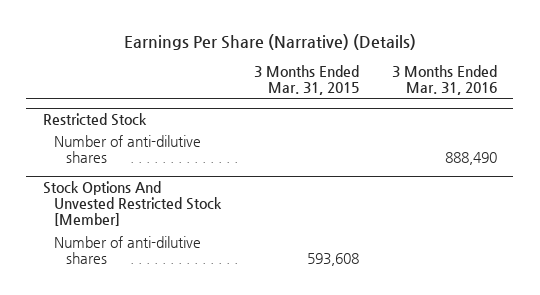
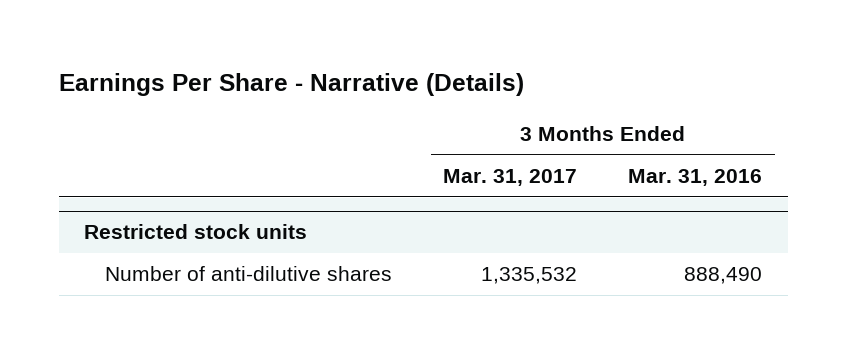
[123,33,416,50] Earnings Per Share (Narrative) (Details) -> [58,73,524,97] Earnings Per Share - Narrative (Details)
[254,64,360,96] 3 Months Ended Mar. 31, 2015 -> none
none -> [443,169,578,187] Mar. 31, 2017
[42,112,147,126] Restricted Stock -> [84,224,308,240] Restricted stock units
[42,180,223,227] Stock Options And Unvested Restricted Stock [Member] -> none
[54,235,202,265] Number of anti-dilutive shares -> none

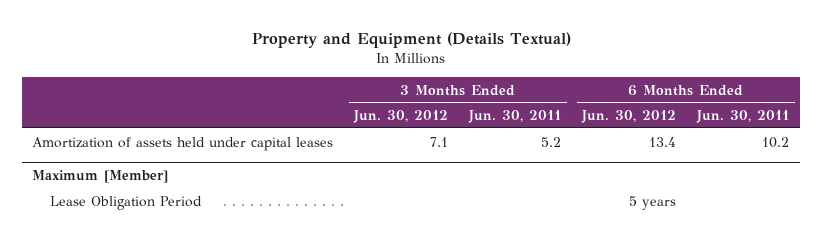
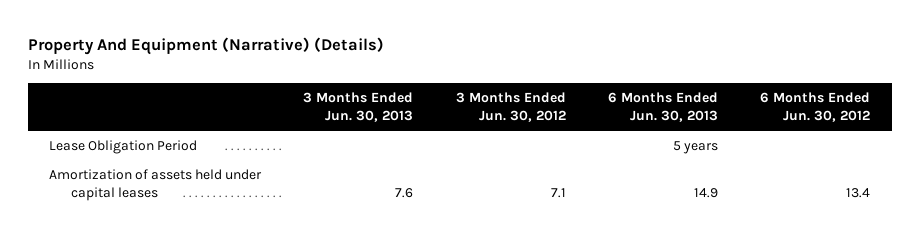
[251,31,571,48] Property and Equipment (Details Textual) -> [27,36,384,55] Property And Equipment (Narrative) (Details)
[468,110,562,124] Jun. 30, 2011 -> none
[696,110,790,124] Jun. 30, 2011 -> none
none -> [303,91,414,123] 3 Months Ended Jun. 30, 2013
none -> [607,91,718,123] 6 Months Ended Jun. 30, 2013
none -> [48,140,197,155] Lease Obligation Period
[32,170,169,184] Maximum [Member] -> none
[50,195,203,210] Lease Obligation Period -> none

